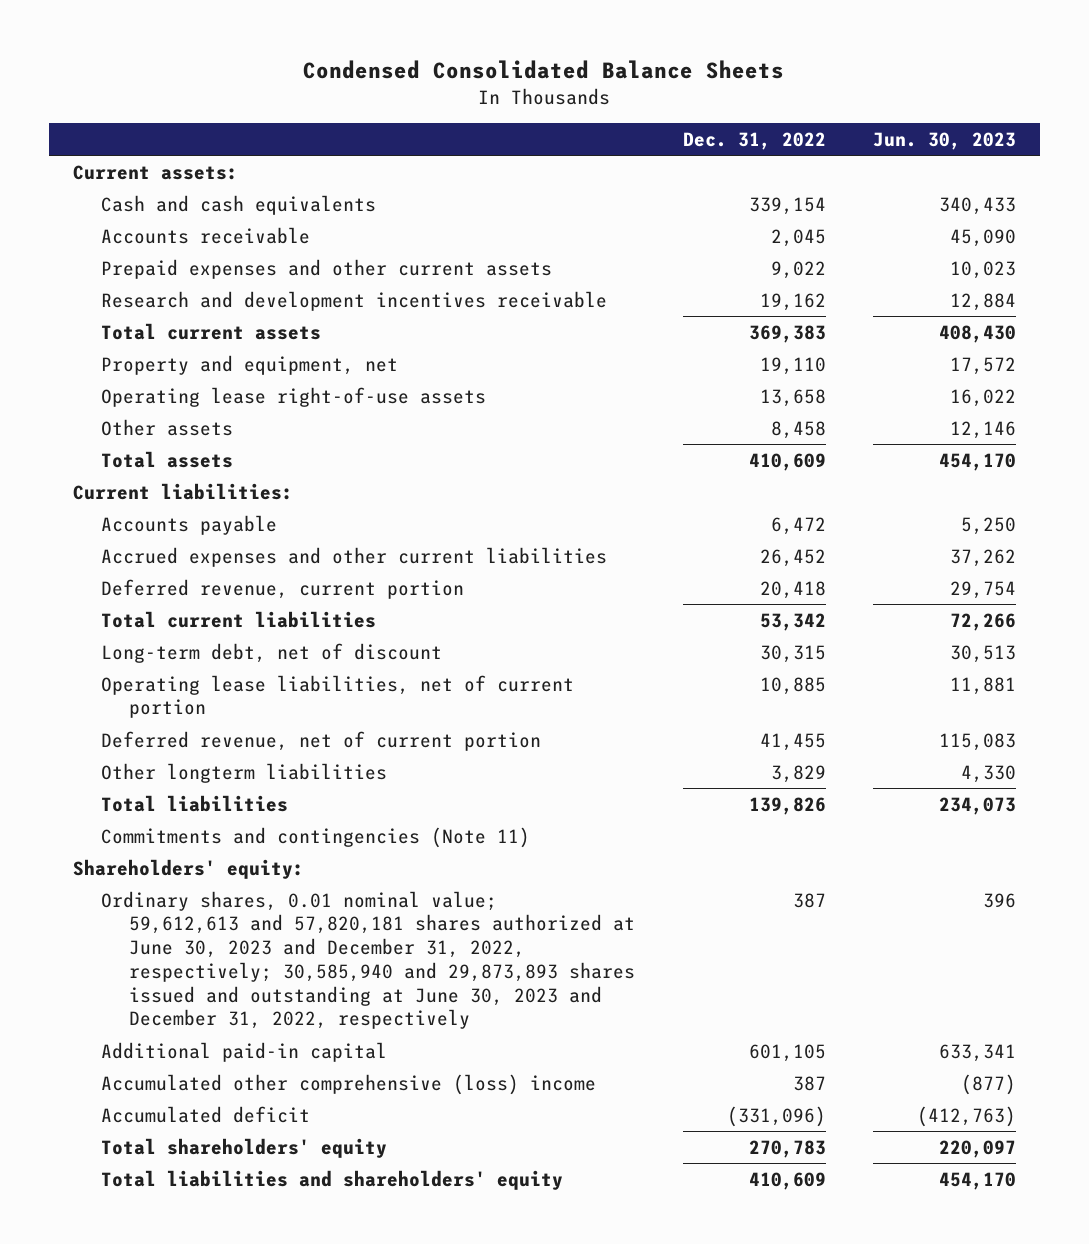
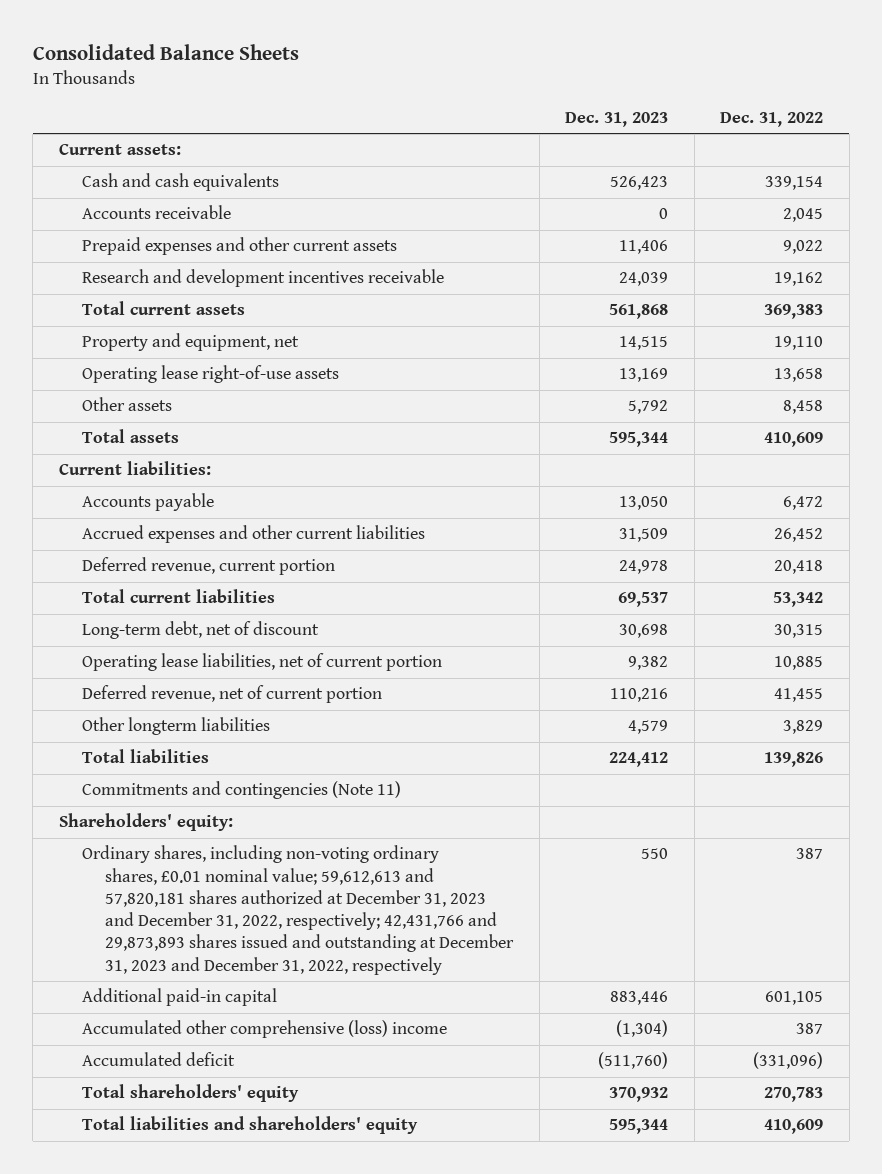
[303,60,785,80] Condensed Consolidated Balance Sheets -> [32,44,299,61] Consolidated Balance Sheets
[873,132,1017,151] Jun. 30, 2023 -> none
none -> [565,111,669,127] Dec. 31, 2023
[100,890,636,1030] Ordinary shares, 0.01 nominal value; 59,612,613 and 57,820,181 shares authorized at June 30, 2023 and December 31, 2022, respectively; 30,585,940 and 29,873,893 shares issued and outstanding at June 30, 2023 and December 31, 2022, respectively -> [81,845,515,975] Ordinary shares, including non-voting ordinary shares, £0.01 nominal value; 59,612,613 and 57,820,181 shares authorized at December 31, 2023 and December 31, 2022, respectively; 42,431,766 and 29,873,893 shares issued and outstanding at December 31, 2023 and December 31, 2022, respectively

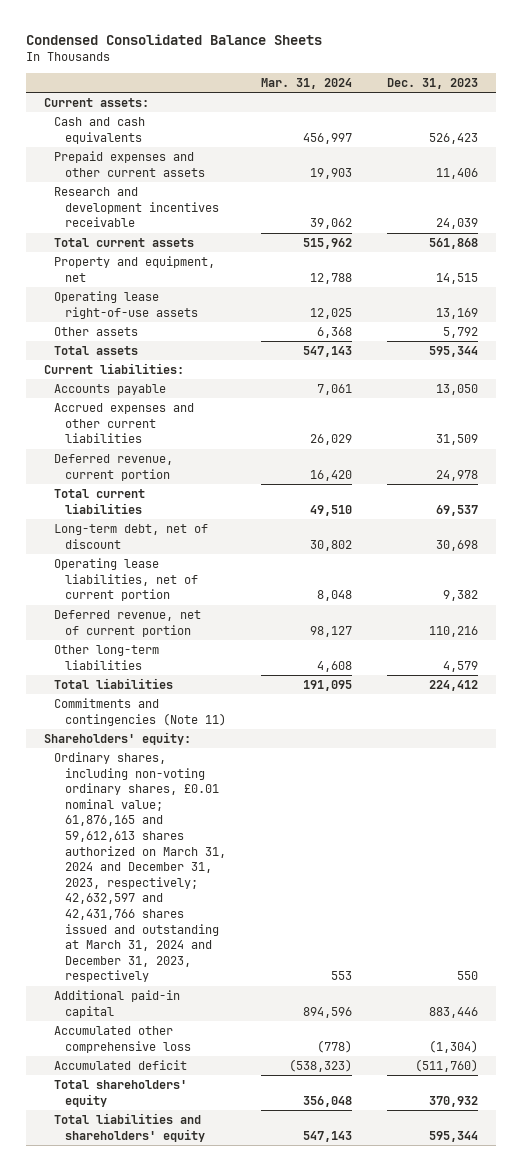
[32,44,299,61] Consolidated Balance Sheets -> [25,33,322,45] Condensed Consolidated Balance Sheets
[720,111,824,127] Dec. 31, 2022 -> none
none -> [261,78,353,90] Mar. 31, 2024
[81,205,231,220] Accounts receivable -> none
[81,717,270,736] Other longterm liabilities -> [54,645,160,670] Other long-term liabilities
[81,845,515,975] Ordinary shares, including non-voting ordinary shares, £0.01 nominal value; 59,612,613 and 57,820,181 shares authorized at December 31, 2023 and December 31, 2022, respectively; 42,431,766 and 29,873,893 shares issued and outstanding at December 31, 2023 and December 31, 2022, respectively -> [54,752,227,983] Ordinary shares, including non-voting ordinary shares, £0.01 nominal value; 61,876,165 and 59,612,613 shares authorized on March 31, 2024 and December 31, 2023, respectively; 42,632,597 and 42,431,766 shares issued and outstanding at March 31, 2024 and December 31, 2023, respectively
[81,1020,447,1039] Accumulated other comprehensive (loss) income -> [54,1026,192,1053] Accumulated other comprehensive loss

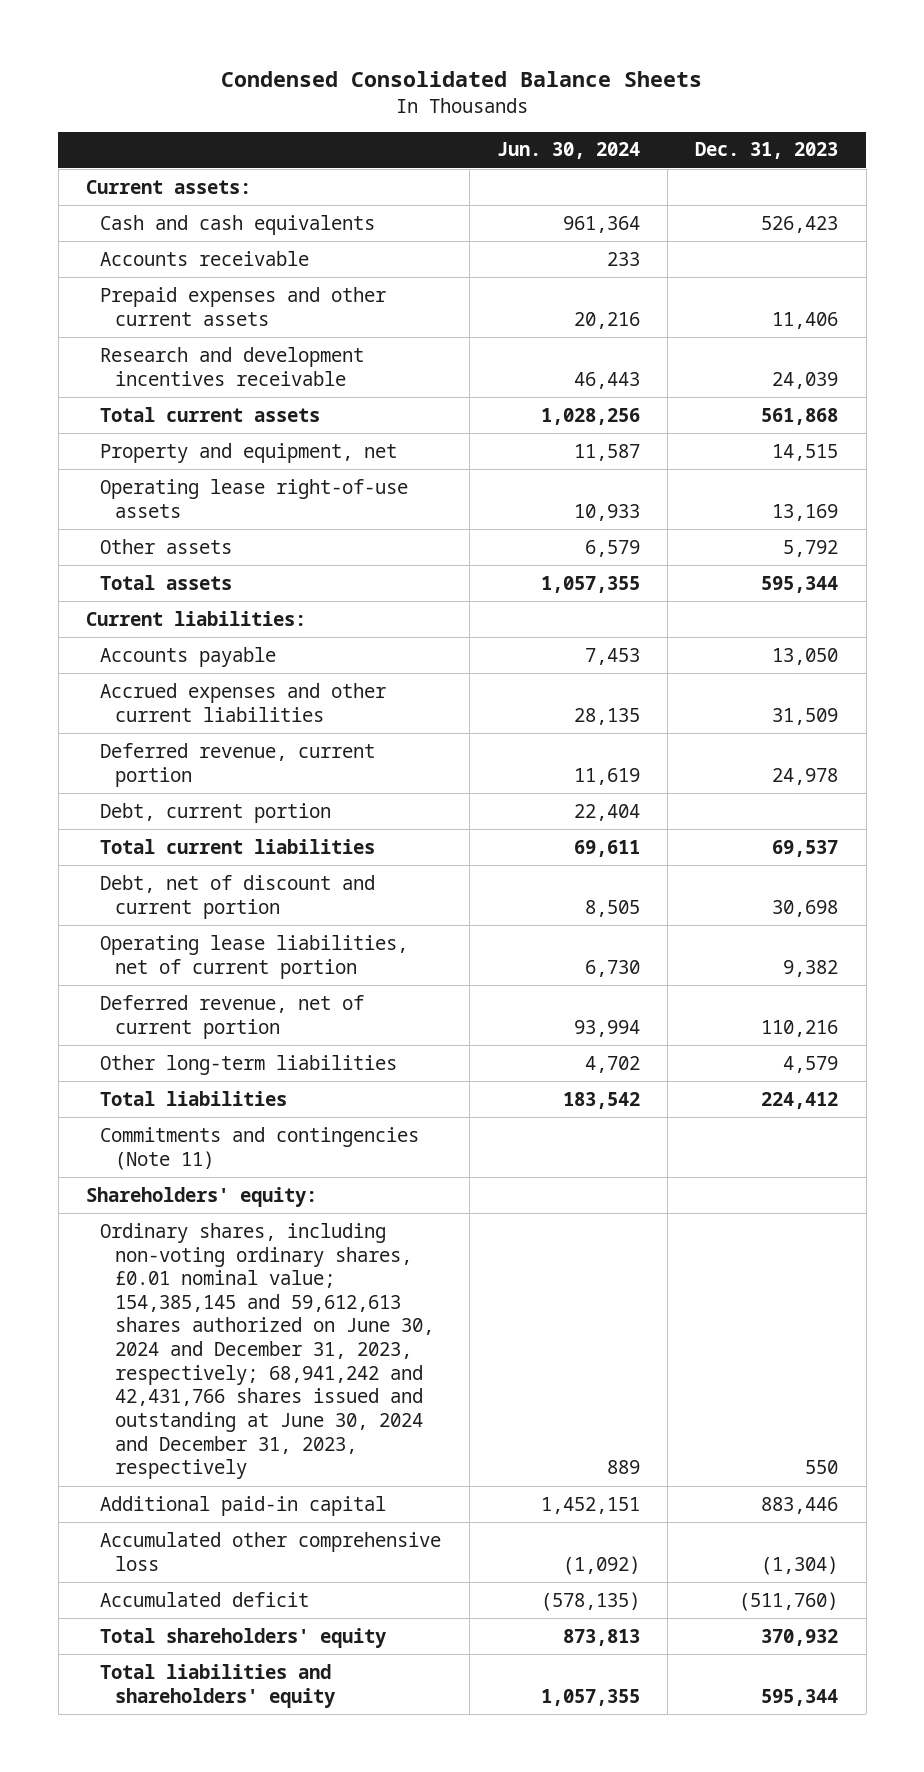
[261,78,353,90] Mar. 31, 2024 -> none
none -> [496,142,640,160] Jun. 30, 2024
none -> [100,250,310,266] Accounts receivable
none -> [100,802,332,823] Debt, current portion
[54,524,209,549] Long-term debt, net of discount -> [100,874,376,919] Debt, net of discount and current portion
[54,752,227,983] Ordinary shares, including non-voting ordinary shares, £0.01 nominal value; 61,876,165 and 59,612,613 shares authorized on March 31, 2024 and December 31, 2023, respectively; 42,632,597 and 42,431,766 shares issued and outstanding at March 31, 2024 and December 31, 2023, respectively -> [100,1222,434,1480] Ordinary shares, including non-voting ordinary shares, £0.01 nominal value; 154,385,145 and 59,612,613 shares authorized on June 30, 2024 and December 31, 2023, respectively; 68,941,242 and 42,431,766 shares issued and outstanding at June 30, 2024 and December 31, 2023, respectively

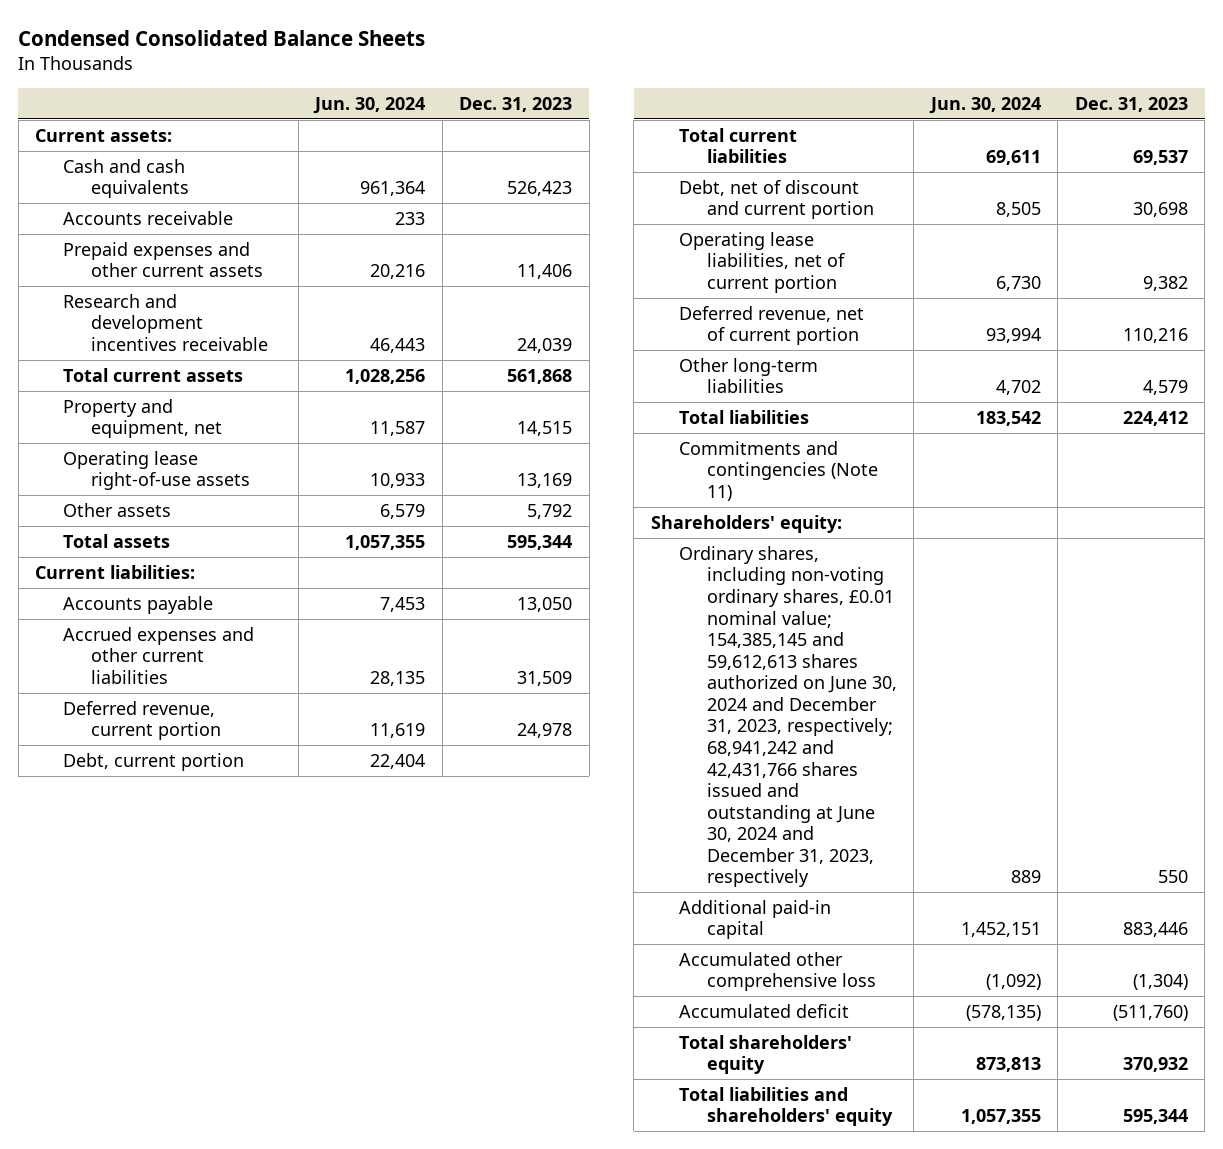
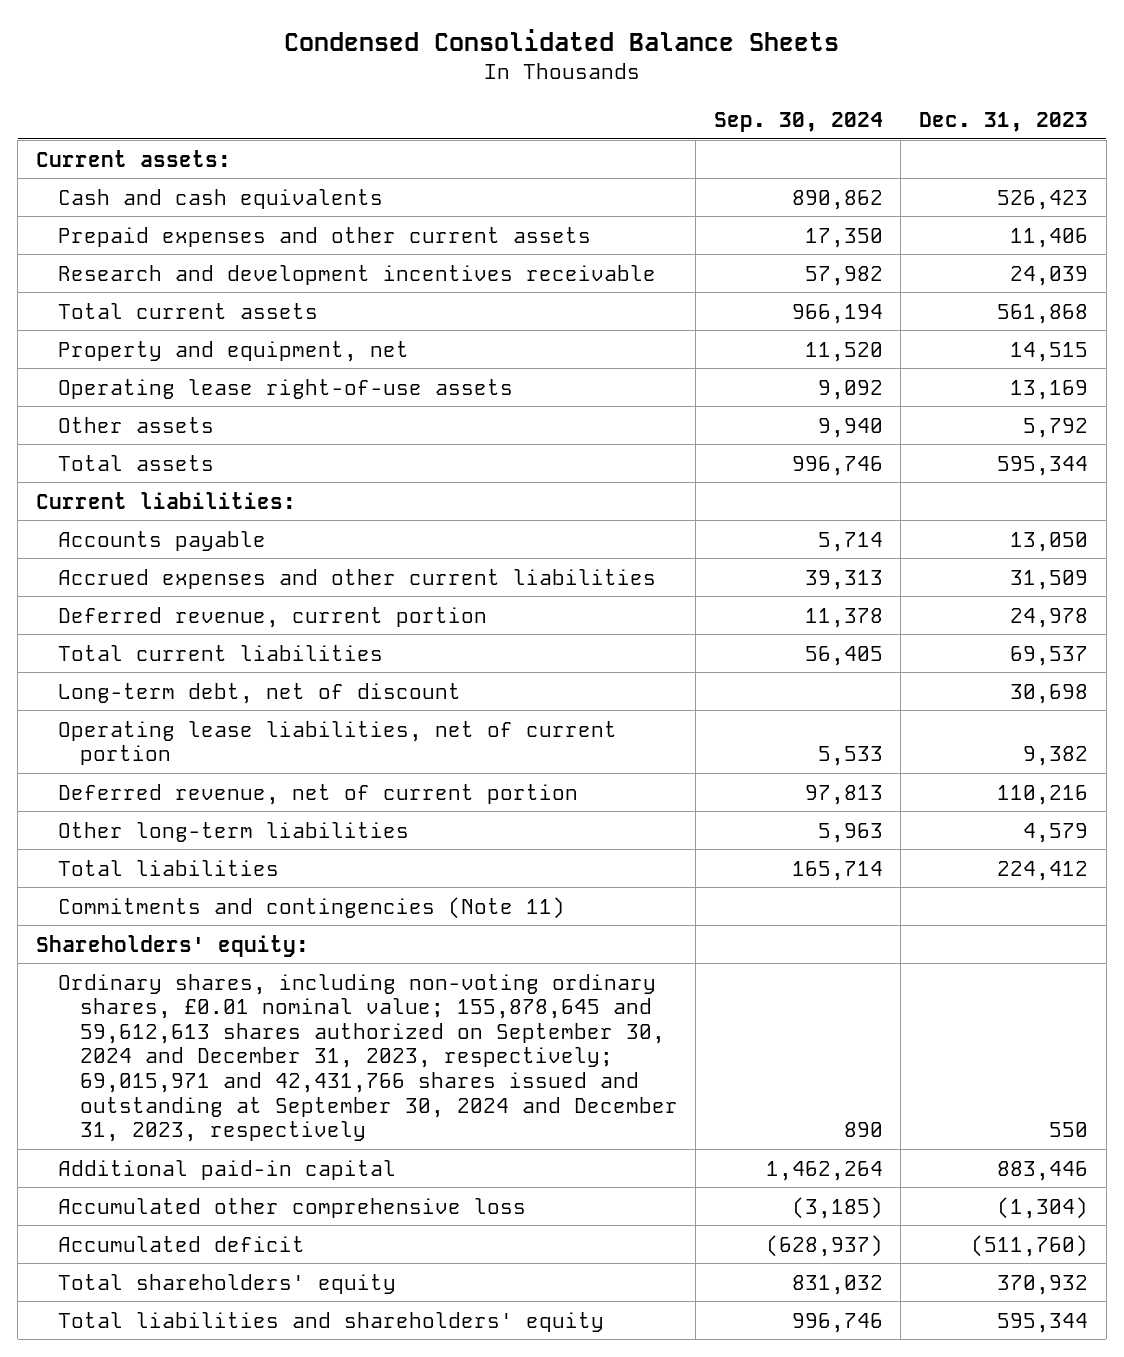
[313,97,426,115] Jun. 30, 2024 -> none
none -> [713,112,883,133] Sep. 30, 2024
[63,210,234,225] Accounts receivable -> none
[63,752,245,771] Debt, current portion -> none
[678,179,874,220] Debt, net of discount and current portion -> [57,682,461,704] Long-term debt, net of discount
[678,545,897,888] Ordinary shares, including non-voting ordinary shares, £0.01 nominal value; 154,385,145 and 59,612,613 shares authorized on June 30, 2024 and December 31, 2023, respectively; 68,941,242 and 42,431,766 shares issued and outstanding at June 30, 2024 and December 31, 2023, respectively -> [57,973,678,1143] Ordinary shares, including non-voting ordinary shares, £0.01 nominal value; 155,878,645 and 59,612,613 shares authorized on September 30, 2024 and December 31, 2023, respectively; 69,015,971 and 42,431,766 shares issued and outstanding at September 30, 2024 and December 31, 2023, respectively

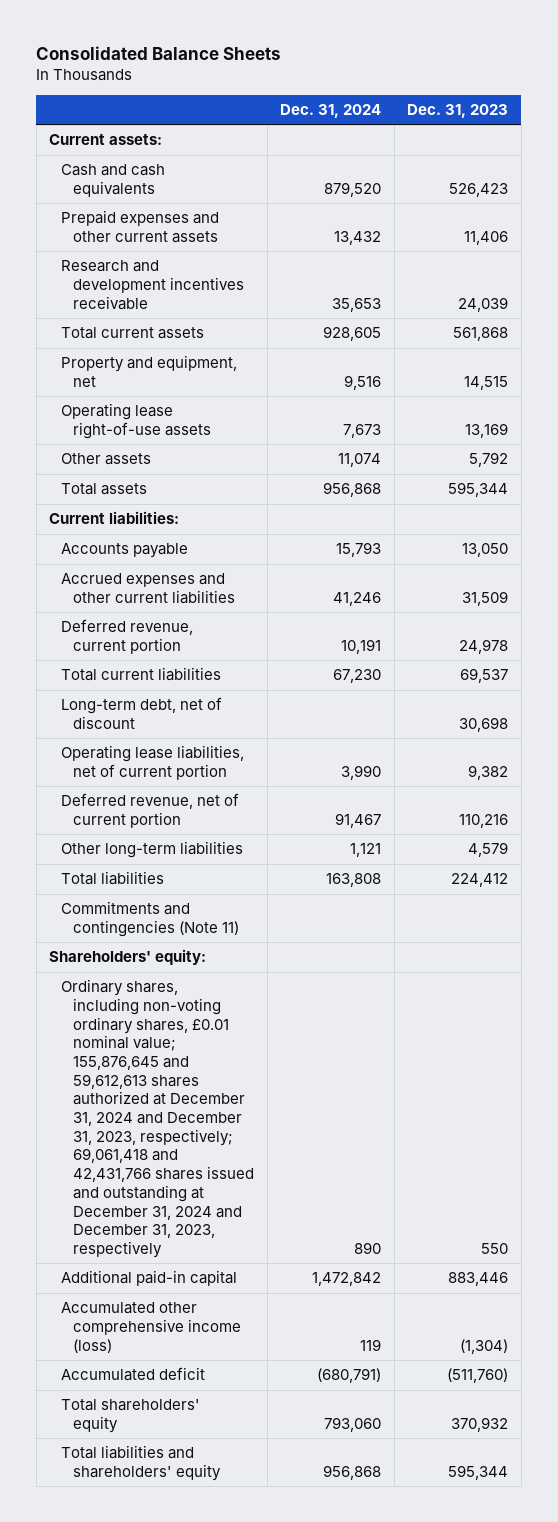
[284,28,840,51] Condensed Consolidated Balance Sheets -> [36,45,282,60] Consolidated Balance Sheets
[713,112,883,133] Sep. 30, 2024 -> none
none -> [280,104,382,119] Dec. 31, 2024
[57,973,678,1143] Ordinary shares, including non-voting ordinary shares, £0.01 nominal value; 155,878,645 and 59,612,613 shares authorized on September 30, 2024 and December 31, 2023, respectively; 69,015,971 and 42,431,766 shares issued and outstanding at September 30, 2024 and December 31, 2023, respectively -> [61,979,255,1258] Ordinary shares, including non-voting ordinary shares, £0.01 nominal value; 155,876,645 and 59,612,613 shares authorized at December 31, 2024 and December 31, 2023, respectively; 69,061,418 and 42,431,766 shares issued and outstanding at December 31, 2024 and December 31, 2023, respectively
[57,1197,526,1218] Accumulated other comprehensive loss -> [61,1302,242,1353] Accumulated other comprehensive income (loss)

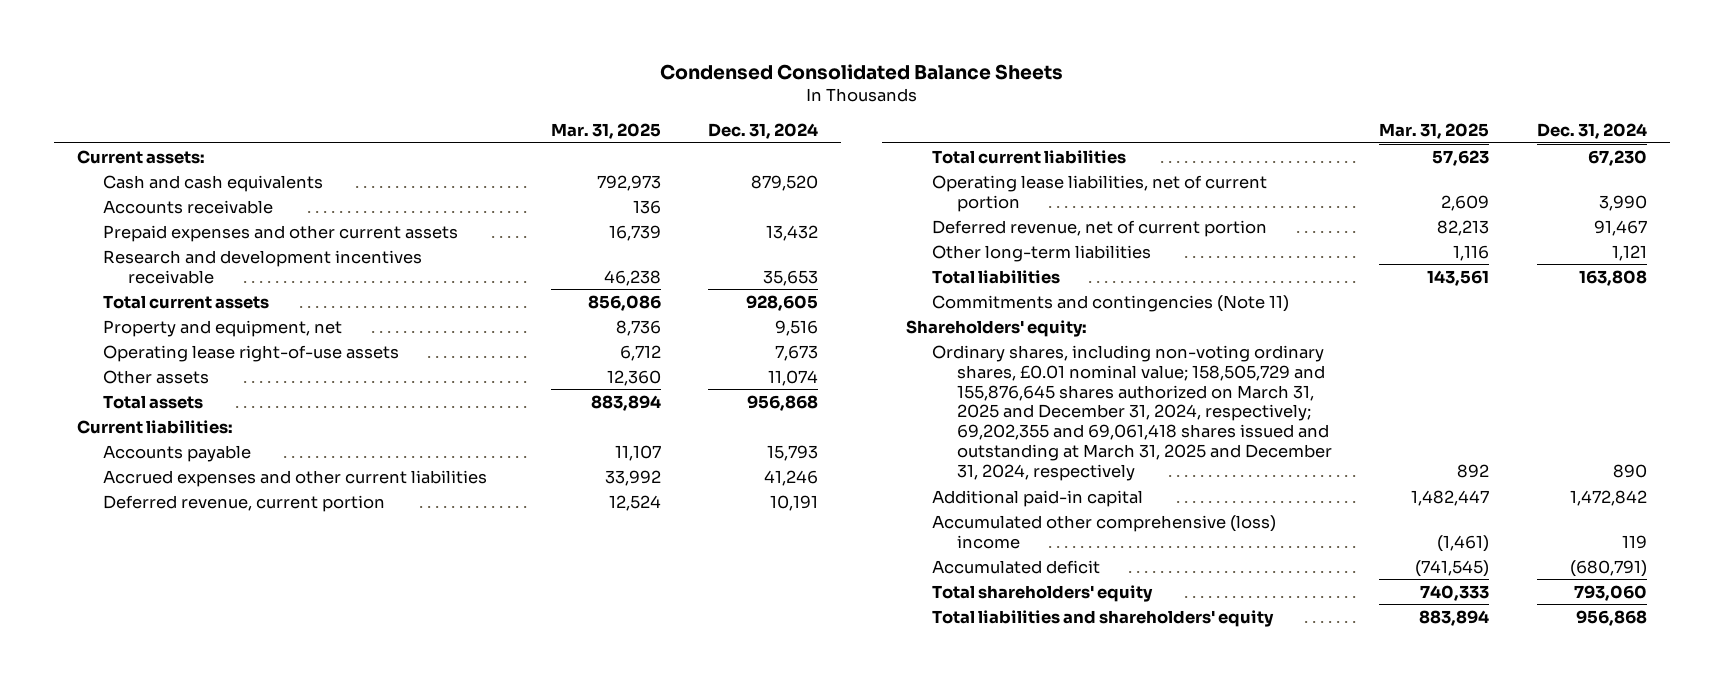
[36,45,282,60] Consolidated Balance Sheets -> [659,64,1063,81] Condensed Consolidated Balance Sheets
[407,104,509,119] Dec. 31, 2023 -> none
none -> [550,123,661,140] Mar. 31, 2025
none -> [102,199,273,214] Accounts receivable
[61,697,223,729] Long-term debt, net of discount -> none
[61,979,255,1258] Ordinary shares, including non-voting ordinary shares, £0.01 nominal value; 155,876,645 and 59,612,613 shares authorized at December 31, 2024 and December 31, 2023, respectively; 69,061,418 and 42,431,766 shares issued and outstanding at December 31, 2024 and December 31, 2023, respectively -> [931,344,1333,482] Ordinary shares, including non-voting ordinary shares, £0.01 nominal value; 158,505,729 and 155,876,645 shares authorized on March 31, 2025 and December 31, 2024, respectively; 69,202,355 and 69,061,418 shares issued and outstanding at March 31, 2025 and December 31, 2024, respectively
[61,1302,242,1353] Accumulated other comprehensive income (loss) -> [931,514,1276,549] Accumulated other comprehensive (loss) income

